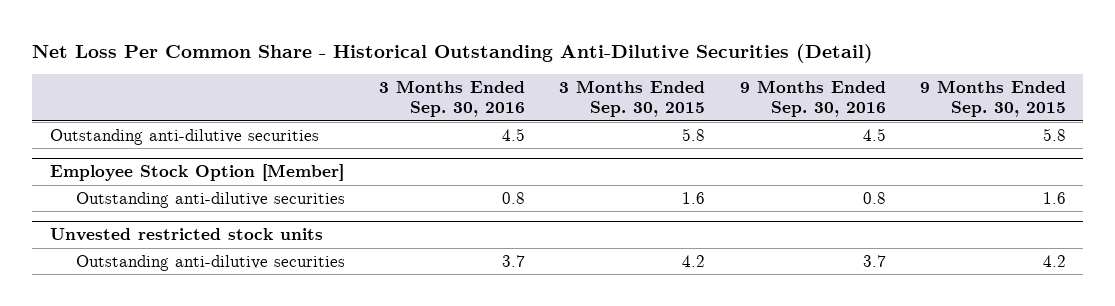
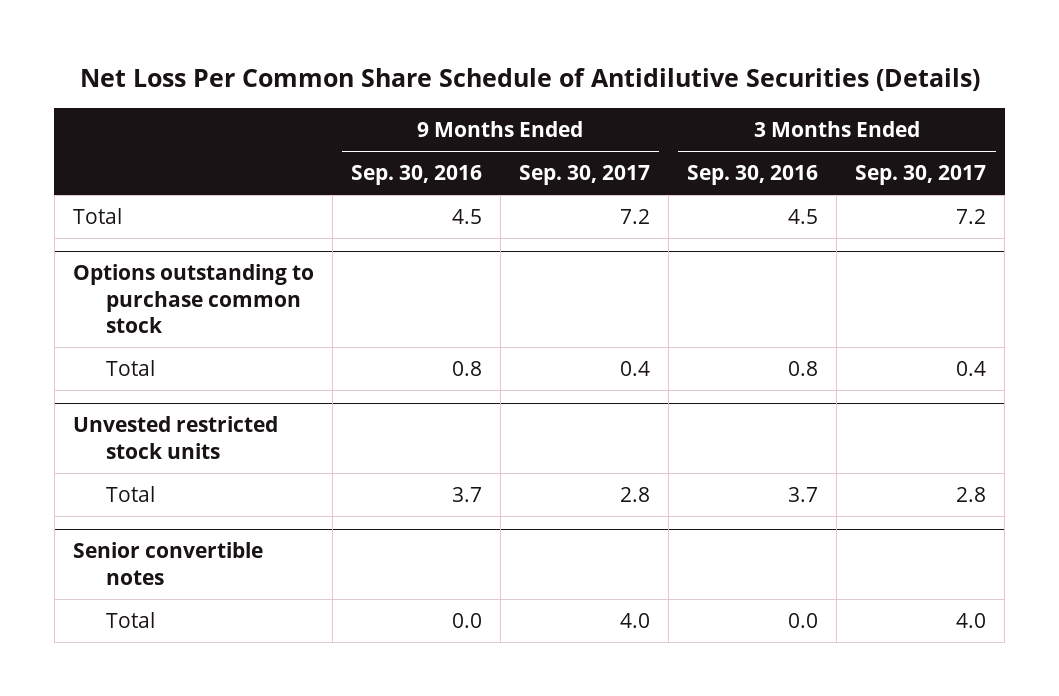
[32,43,874,63] Net Loss Per Common Share - Historical Outstanding Anti-Dilutive Securities (Detail) -> [79,68,980,92] Net Loss Per Common Share Schedule of Antidilutive Securities (Details)
[559,80,706,118] 3 Months Ended Sep. 30, 2015 -> none
[919,80,1066,118] 9 Months Ended Sep. 30, 2015 -> none
none -> [519,165,651,186] Sep. 30, 2017
none -> [855,165,987,186] Sep. 30, 2017
[49,128,319,145] Outstanding anti-dilutive securities -> [72,208,122,225] Total
[49,163,344,181] Employee Stock Option [Member] -> [72,264,314,333] Options outstanding to purchase common stock
[75,191,345,208] Outstanding anti-dilutive securities -> [106,360,156,377] Total
[75,254,345,271] Outstanding anti-dilutive securities -> [106,486,156,503] Total
none -> [72,542,263,585] Senior convertible notes
none -> [106,612,156,629] Total

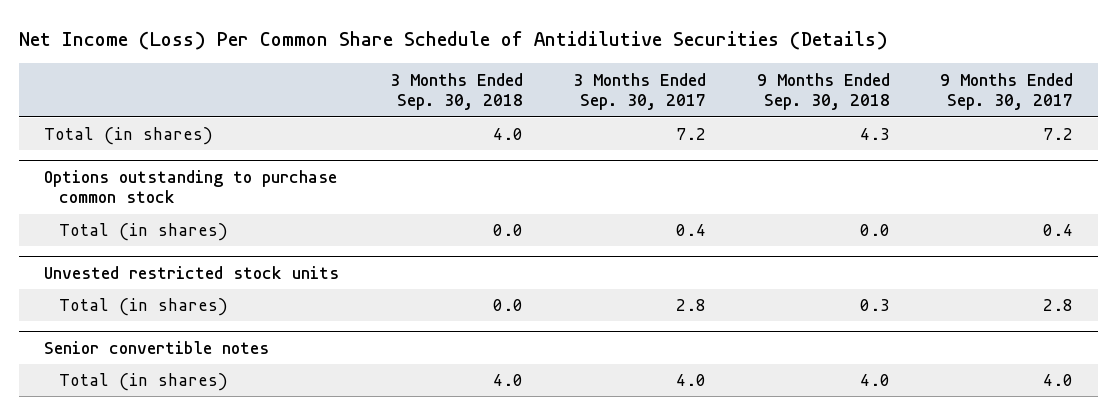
[79,68,980,92] Net Loss Per Common Share Schedule of Antidilutive Securities (Details) -> [19,31,889,51] Net Income (Loss) Per Common Share Schedule of Antidilutive Securities (Details)
[350,165,482,186] Sep. 30, 2016 -> none
[687,165,819,186] Sep. 30, 2016 -> none
none -> [389,72,523,111] 3 Months Ended Sep. 30, 2018
none -> [756,72,890,111] 9 Months Ended Sep. 30, 2018
[72,208,122,225] Total -> [44,127,214,146] Total (in shares)
[106,360,156,377] Total -> [59,223,229,242] Total (in shares)
[106,486,156,503] Total -> [59,298,229,317] Total (in shares)
[106,612,156,629] Total -> [59,373,229,392] Total (in shares)

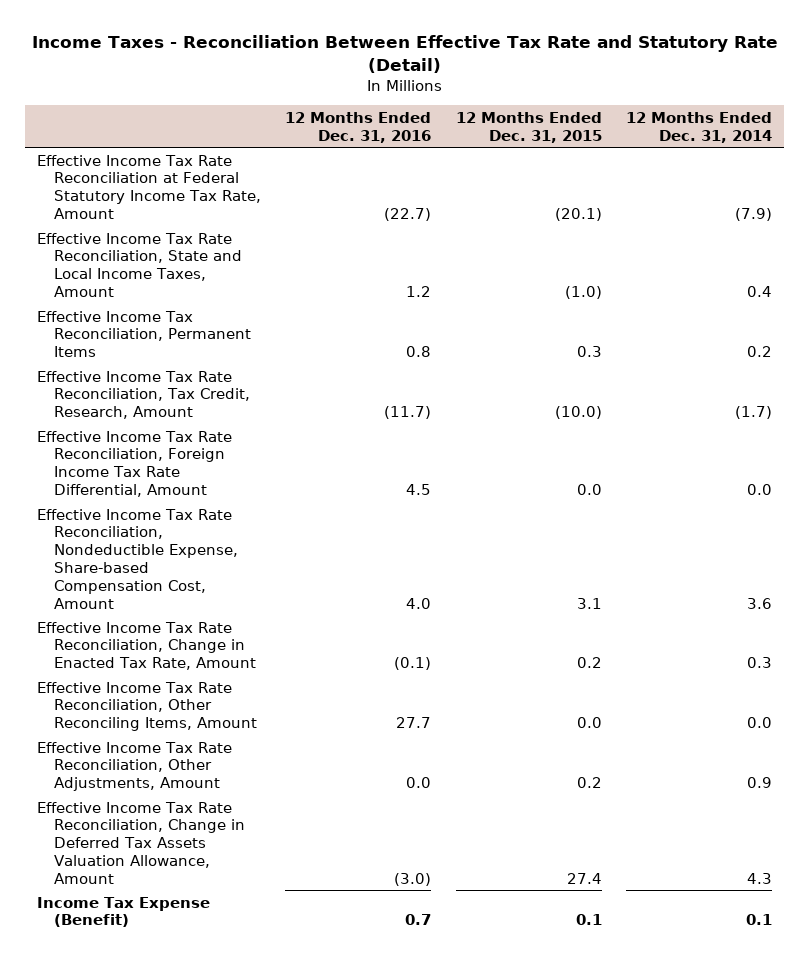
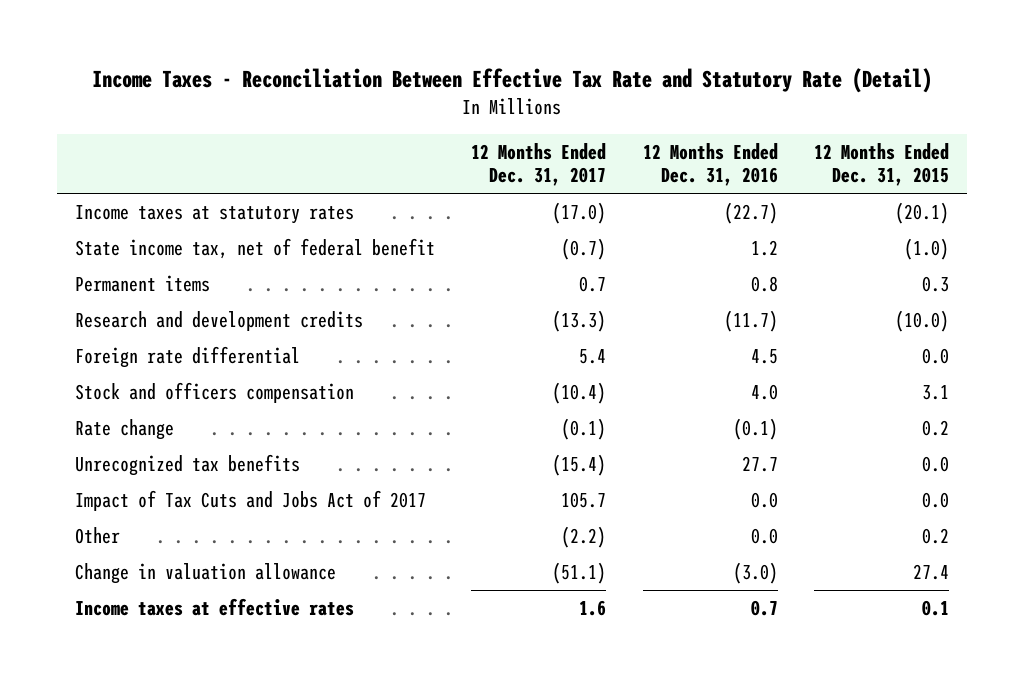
[626,111,773,143] 12 Months Ended Dec. 31, 2014 -> none
none -> [471,143,607,187] 12 Months Ended Dec. 31, 2017
[36,154,261,219] Effective Income Tax Rate Reconciliation at Federal Statutory Income Tax Rate, Amount -> [74,205,354,225] Income taxes at statutory rates
[36,232,242,297] Effective Income Tax Rate Reconciliation, State and Local Income Taxes, Amount -> [74,238,435,260] State income tax, net of federal benefit
[36,310,251,358] Effective Income Tax Reconciliation, Permanent Items -> [74,275,210,293] Permanent items
[36,370,250,420] Effective Income Tax Rate Reconciliation, Tax Credit, Research, Amount -> [74,311,363,332] Research and development credits
[36,430,232,497] Effective Income Tax Rate Reconciliation, Foreign Income Tax Rate Differential, Amount -> [74,346,300,369] Foreign rate differential
[36,508,238,609] Effective Income Tax Rate Reconciliation, Nondeductible Expense, Share-based Compensation Cost, Amount -> [74,382,354,404] Stock and officers compensation
[36,621,256,671] Effective Income Tax Rate Reconciliation, Change in Enacted Tax Rate, Amount -> [74,419,174,441] Rate change
[36,681,257,732] Effective Income Tax Rate Reconciliation, Other Reconciling Items, Amount -> [74,454,300,477] Unrecognized tax benefits
none -> [74,490,426,512] Impact of Tax Cuts and Jobs Act of 2017
[36,741,232,792] Effective Income Tax Rate Reconciliation, Other Adjustments, Amount -> [74,527,120,545] Other
[36,801,245,884] Effective Income Tax Rate Reconciliation, Change in Deferred Tax Assets Valuation Allowance, Amount -> [74,563,336,585] Change in valuation allowance
[36,896,210,928] Income Tax Expense (Benefit) -> [74,598,354,617] Income taxes at effective rates

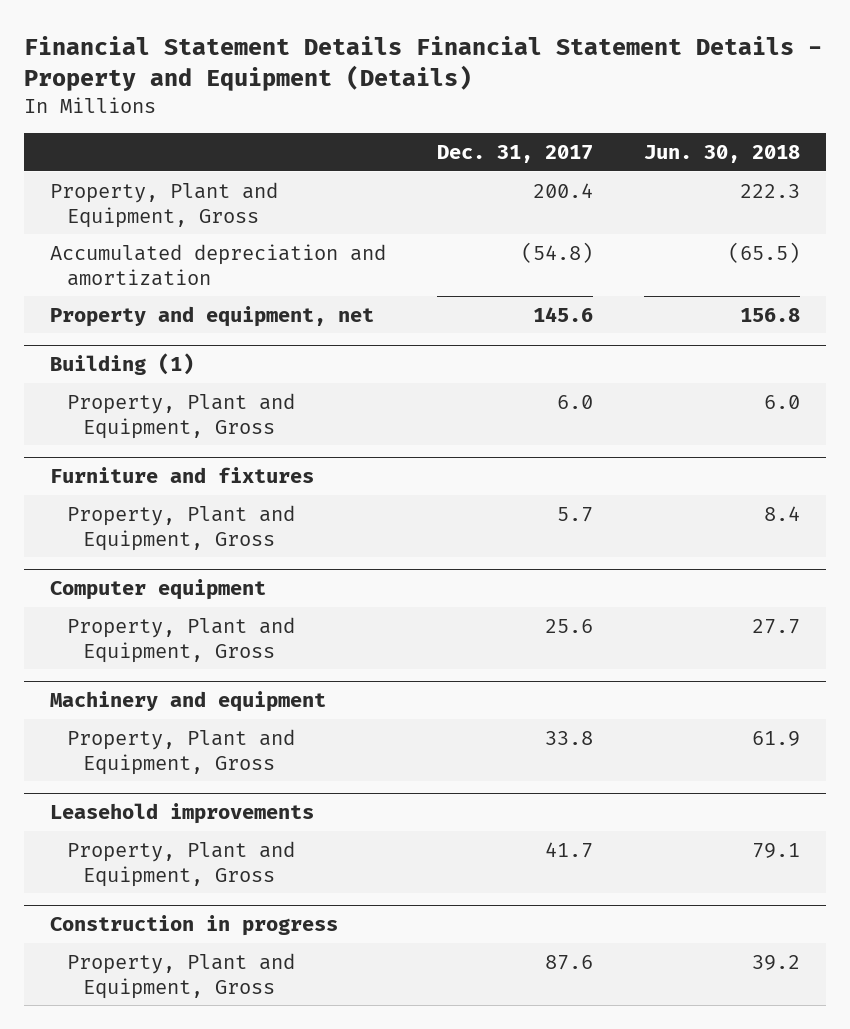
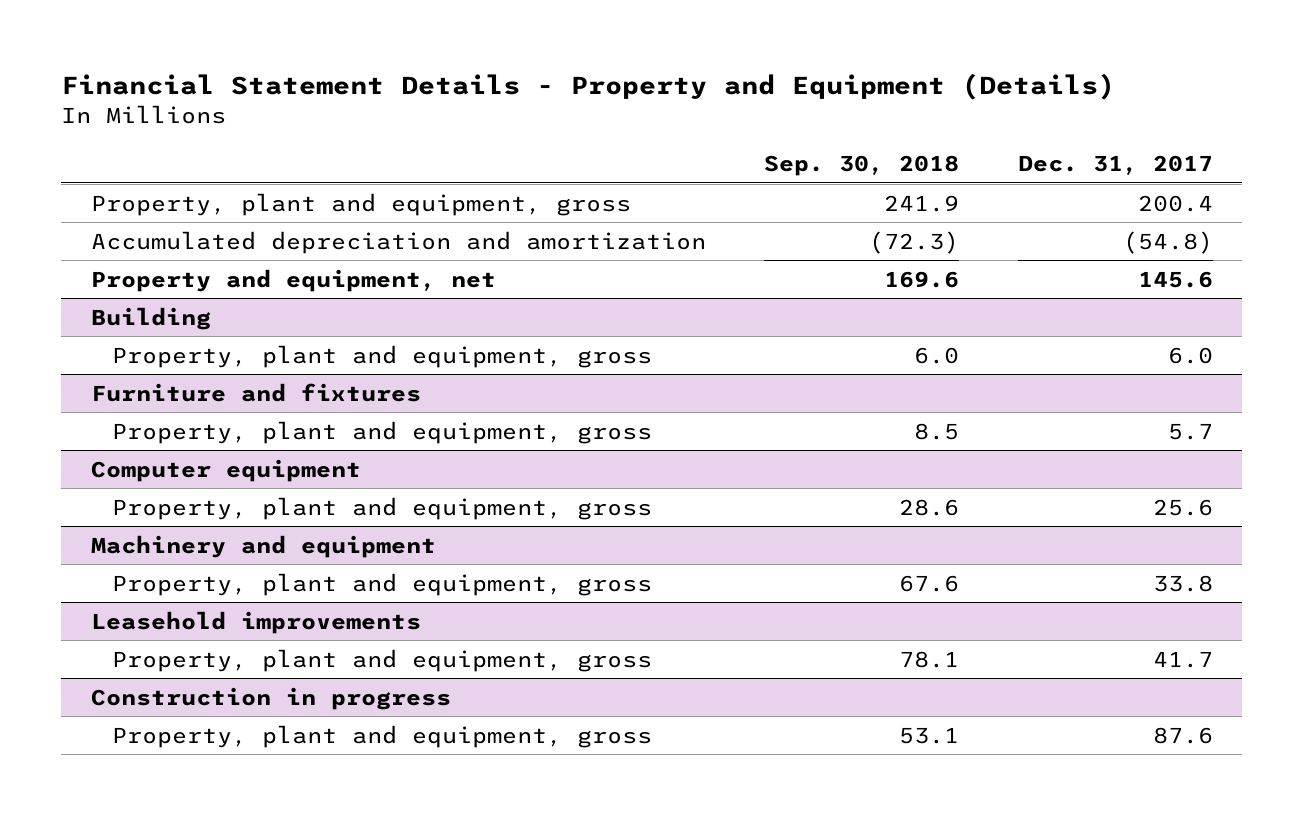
[24,36,823,92] Financial Statement Details Financial Statement Details - Property and Equipment (Details) -> [61,73,1116,101] Financial Statement Details - Property and Equipment (Details)
[644,145,801,164] Jun. 30, 2018 -> none
none -> [764,155,960,177] Sep. 30, 2018
[49,181,278,228] Property, Plant and Equipment, Gross -> [90,192,631,216] Property, plant and equipment, gross
[49,353,194,376] Building (1) -> [90,306,211,330] Building
[66,392,295,439] Property, Plant and Equipment, Gross -> [111,344,652,368] Property, plant and equipment, gross
[66,504,295,551] Property, Plant and Equipment, Gross -> [111,420,652,444] Property, plant and equipment, gross
[66,616,295,663] Property, Plant and Equipment, Gross -> [111,496,652,520] Property, plant and equipment, gross
[66,728,295,775] Property, Plant and Equipment, Gross -> [111,572,652,596] Property, plant and equipment, gross
[66,840,295,887] Property, Plant and Equipment, Gross -> [111,648,652,672] Property, plant and equipment, gross
[66,952,295,999] Property, Plant and Equipment, Gross -> [111,724,652,748] Property, plant and equipment, gross

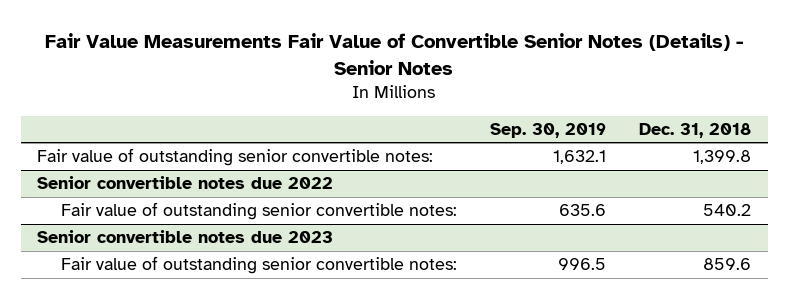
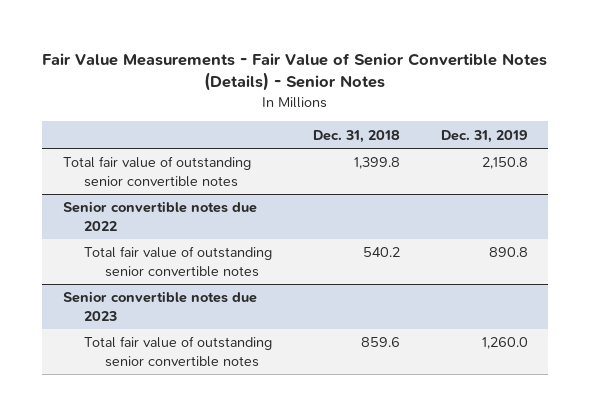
[45,32,744,75] Fair Value Measurements Fair Value of Convertible Senior Notes (Details) - Senior Notes -> [42,52,548,92] Fair Value Measurements - Fair Value of Senior Convertible Notes (Details) - Senior Notes
[490,122,607,138] Sep. 30, 2019 -> none
none -> [440,129,528,143] Dec. 31, 2019
[37,148,434,167] Fair value of outstanding senior convertible notes: -> [62,156,251,187] Total fair value of outstanding senior convertible notes
[60,202,457,221] Fair value of outstanding senior convertible notes: -> [83,246,272,277] Total fair value of outstanding senior convertible notes
[60,256,457,275] Fair value of outstanding senior convertible notes: -> [83,336,272,367] Total fair value of outstanding senior convertible notes

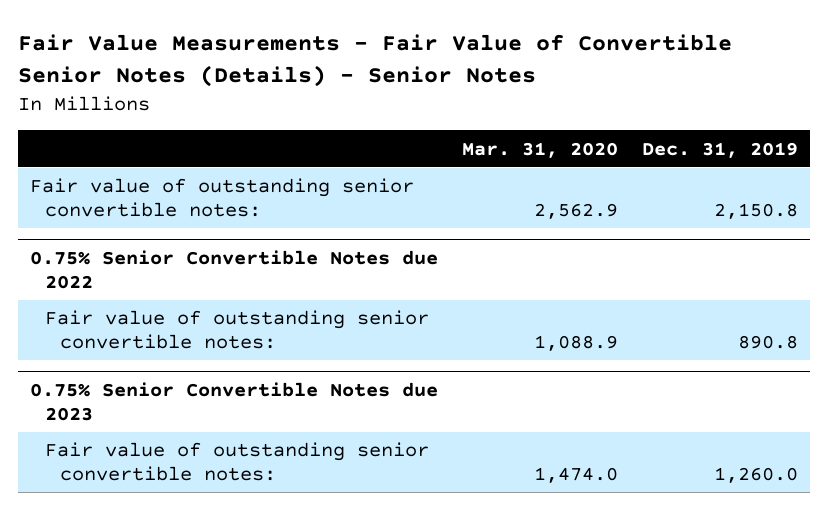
[42,52,548,92] Fair Value Measurements - Fair Value of Senior Convertible Notes (Details) - Senior Notes -> [17,33,732,87] Fair Value Measurements - Fair Value of Convertible Senior Notes (Details) - Senior Notes
[312,129,400,143] Dec. 31, 2018 -> none
none -> [461,141,618,158] Mar. 31, 2020
[62,156,251,187] Total fair value of outstanding senior convertible notes -> [29,178,414,218] Fair value of outstanding senior convertible notes:
[62,201,257,231] Senior convertible notes due 2022 -> [29,250,438,289] 0.75% Senior Convertible Notes due 2022
[83,246,272,277] Total fair value of outstanding senior convertible notes -> [45,310,430,350] Fair value of outstanding senior convertible notes:
[62,291,257,321] Senior convertible notes due 2023 -> [29,382,438,421] 0.75% Senior Convertible Notes due 2023
[83,336,272,367] Total fair value of outstanding senior convertible notes -> [45,442,430,482] Fair value of outstanding senior convertible notes:

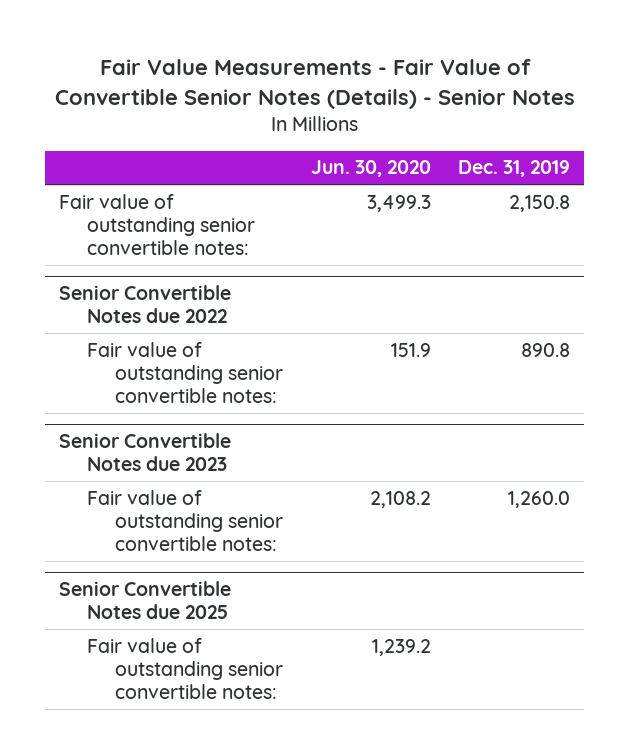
[461,141,618,158] Mar. 31, 2020 -> none
none -> [310,160,431,178] Jun. 30, 2020
[29,250,438,289] 0.75% Senior Convertible Notes due 2022 -> [59,285,232,324] Senior Convertible Notes due 2022
[29,382,438,421] 0.75% Senior Convertible Notes due 2023 -> [59,433,232,472] Senior Convertible Notes due 2023
none -> [59,581,232,620] Senior Convertible Notes due 2025
none -> [87,637,283,699] Fair value of outstanding senior convertible notes:

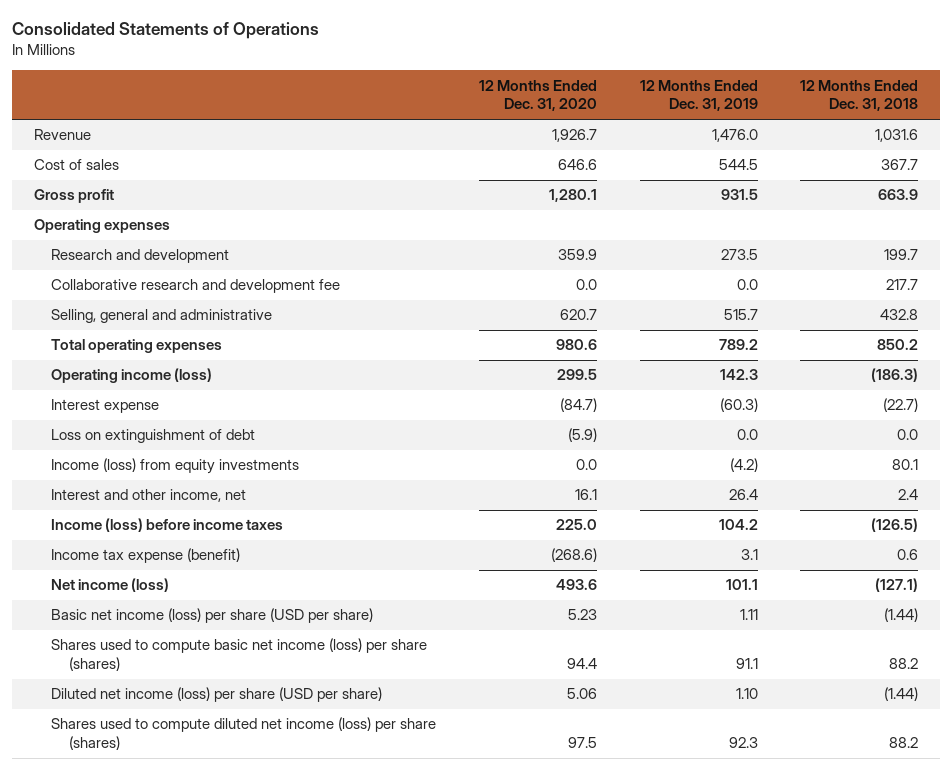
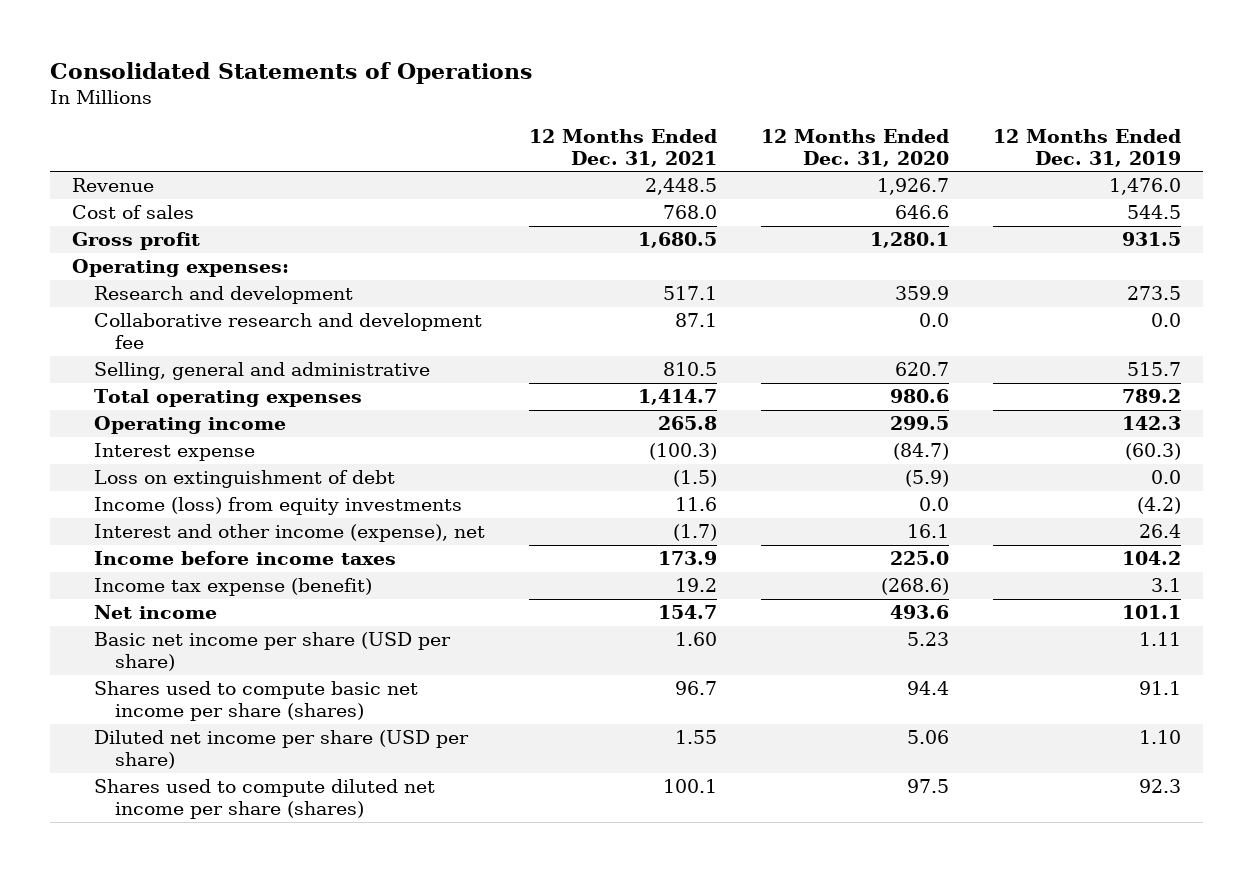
[800,79,919,112] 12 Months Ended Dec. 31, 2018 -> none
none -> [528,128,717,167] 12 Months Ended Dec. 31, 2021
[33,219,170,234] Operating expenses -> [71,259,289,278] Operating expenses:
[51,368,213,384] Operating income (loss) -> [93,416,286,435] Operating income
[51,489,247,503] Interest and other income, net -> [93,524,485,543] Interest and other income (expense), net
[51,518,284,533] Income (loss) before income taxes -> [93,551,396,566] Income before income taxes
[51,578,170,593] Net income (loss) -> [93,605,217,620] Net income
[51,608,374,624] Basic net income (loss) per share (USD per share) -> [93,632,451,672] Basic net income per share (USD per share)
[51,638,428,672] Shares used to compute basic net income (loss) per share (shares) -> [93,681,418,722] Shares used to compute basic net income per share (shares)
[51,687,383,703] Diluted net income (loss) per share (USD per share) -> [93,730,469,770] Diluted net income per share (USD per share)
[51,717,437,751] Shares used to compute diluted net income (loss) per share (shares) -> [93,779,435,820] Shares used to compute diluted net income per share (shares)

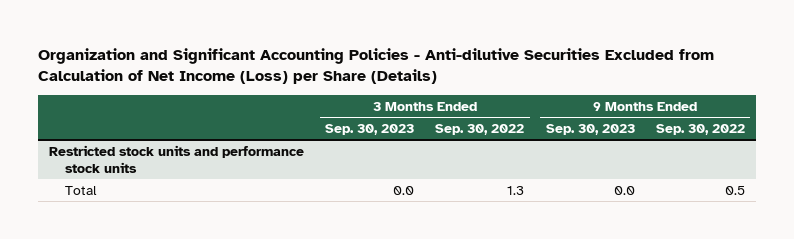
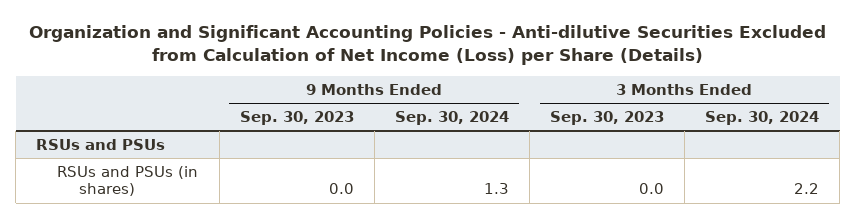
[435,123,525,135] Sep. 30, 2022 -> none
[656,123,746,135] Sep. 30, 2022 -> none
none -> [394,111,509,126] Sep. 30, 2024
none -> [705,111,820,126] Sep. 30, 2024
[48,144,304,173] Restricted stock units and performance stock units -> [36,138,166,150] RSUs and PSUs
[65,185,98,195] Total -> [57,165,199,197] RSUs and PSUs (in shares)

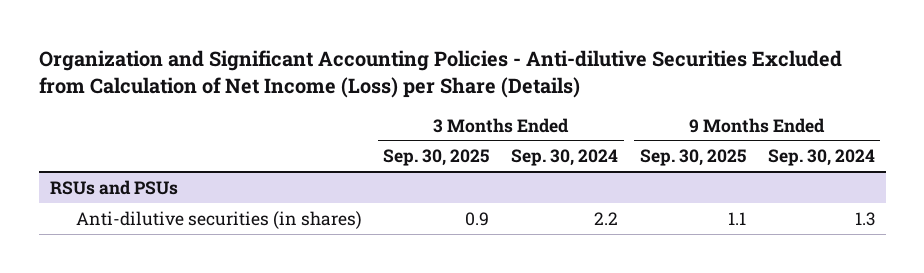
[239,111,354,126] Sep. 30, 2023 -> none
[549,111,664,126] Sep. 30, 2023 -> none
none -> [383,149,490,167] Sep. 30, 2025
none -> [639,149,746,167] Sep. 30, 2025
[57,165,199,197] RSUs and PSUs (in shares) -> [75,210,362,229] Anti-dilutive securities (in shares)

